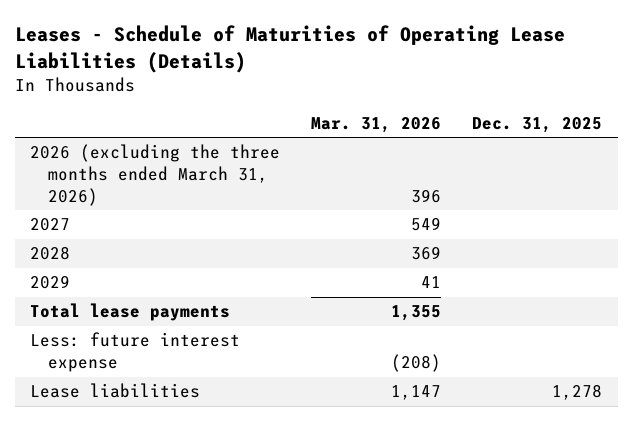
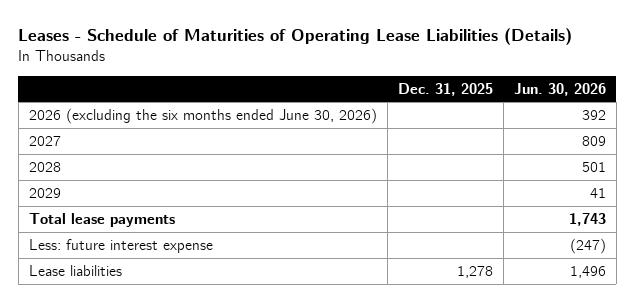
[311,116,442,133] Mar. 31, 2026 -> none
none -> [513,82,606,96] Jun. 30, 2026
[30,144,281,206] 2026 (excluding the three months ended March 31, 2026) -> [28,108,377,125] 2026 (excluding the six months ended June 30, 2026)

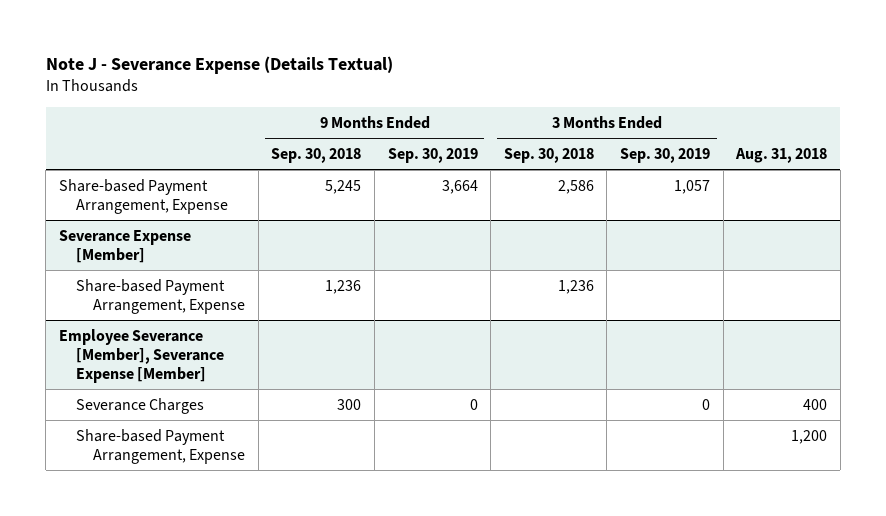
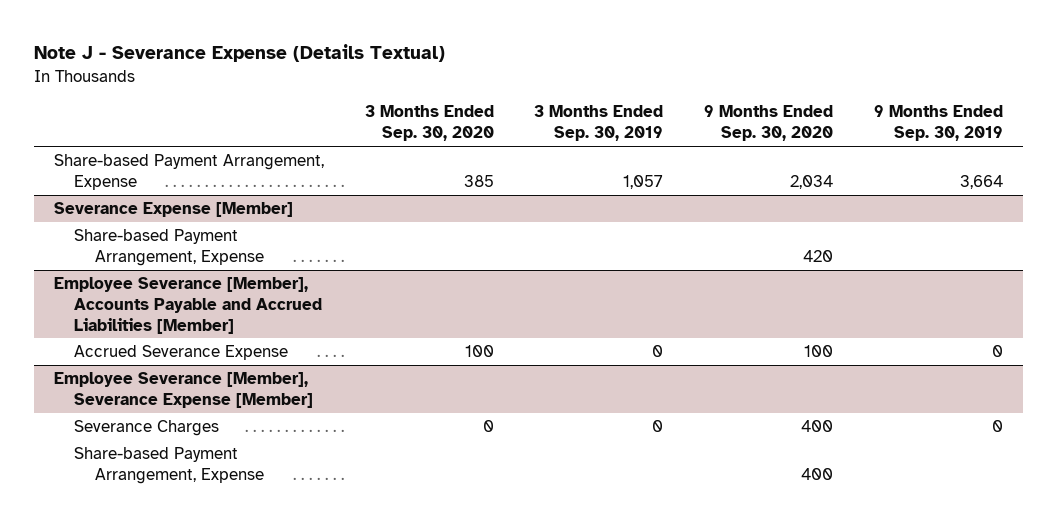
[271,147,362,163] Sep. 30, 2018 -> none
[503,147,594,163] Sep. 30, 2018 -> none
[735,147,828,163] Aug. 31, 2018 -> none
none -> [364,105,494,142] 3 Months Ended Sep. 30, 2020
none -> [703,105,833,142] 9 Months Ended Sep. 30, 2020
none -> [54,277,323,334] Employee Severance [Member], Accounts Payable and Accrued Liabilities [Member]
none -> [74,345,289,361] Accrued Severance Expense

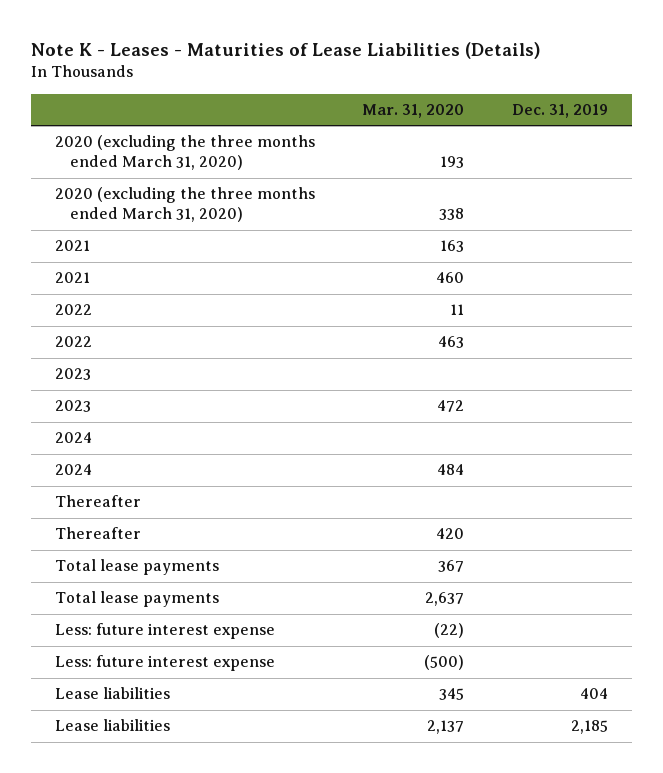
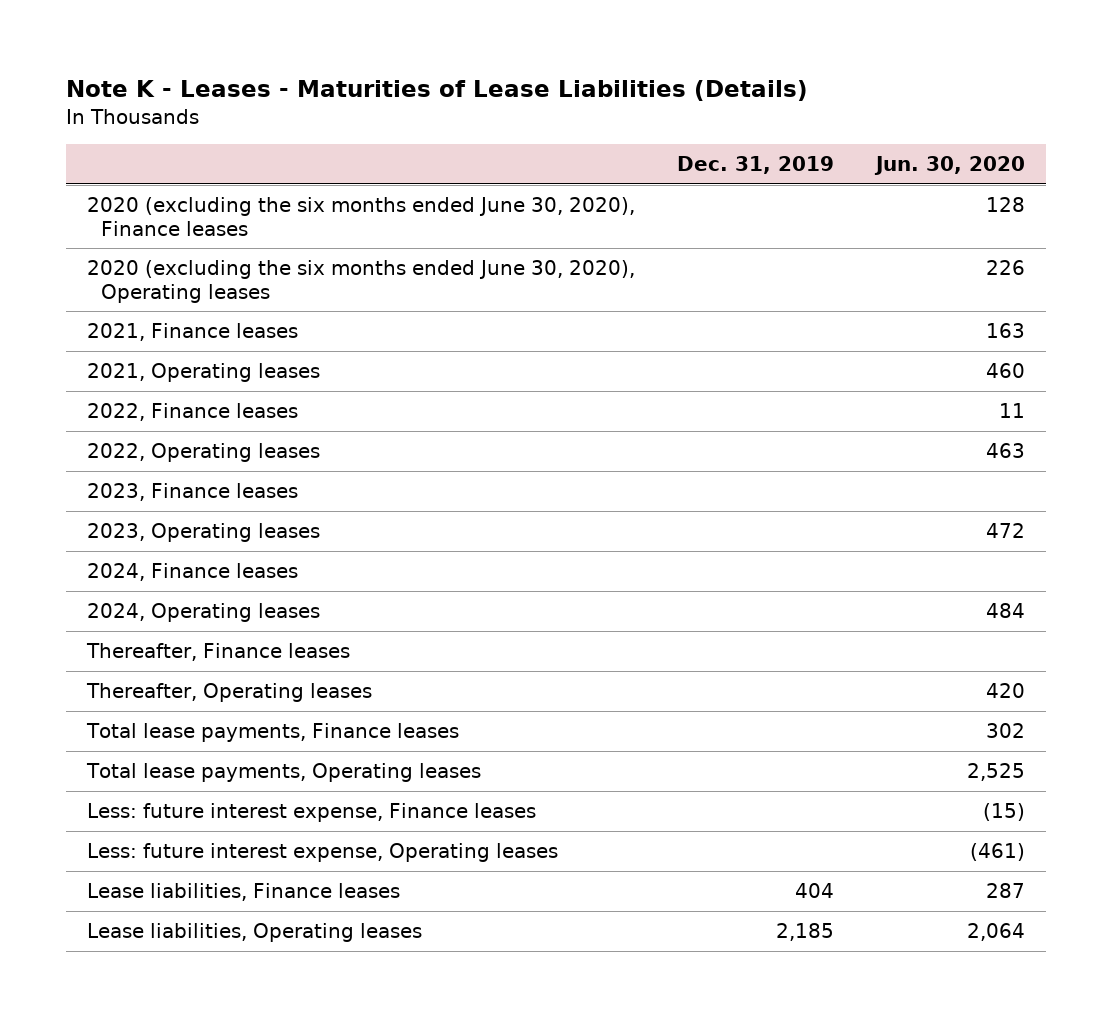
[362,103,465,118] Mar. 31, 2020 -> none
none -> [873,156,1025,176] Jun. 30, 2020
[54,432,92,444] 2024 -> none
[54,464,92,476] 2024 -> none
[54,495,141,508] Thereafter -> none
[54,527,141,540] Thereafter -> none
[54,135,315,171] 2020 (excluding the three months ended March 31, 2020) -> [86,197,635,236] 2020 (excluding the six months ended June 30, 2020), Finance leases
[54,187,315,223] 2020 (excluding the three months ended March 31, 2020) -> [86,260,635,303] 2020 (excluding the six months ended June 30, 2020), Operating leases
none -> [86,323,298,342] 2021, Finance leases
none -> [86,363,320,383] 2021, Operating leases
[54,240,90,252] 2021 -> [86,403,298,422] 2022, Finance leases
[54,272,90,284] 2021 -> [86,443,320,463] 2022, Operating leases
[54,304,92,316] 2022 -> [86,483,298,502] 2023, Finance leases
[54,336,92,348] 2022 -> [86,523,320,543] 2023, Operating leases
[54,368,91,381] 2023 -> [86,563,298,582] 2024, Finance leases
[54,400,91,413] 2023 -> [86,603,320,623] 2024, Operating leases
none -> [85,643,350,662] Thereafter, Finance leases
none -> [85,683,372,703] Thereafter, Operating leases
[54,559,219,576] Total lease payments -> [85,723,459,743] Total lease payments, Finance leases
[54,591,219,608] Total lease payments -> [85,763,481,783] Total lease payments, Operating leases
[54,623,275,640] Less: future interest expense -> [86,803,536,823] Less: future interest expense, Finance leases
[54,655,275,672] Less: future interest expense -> [86,843,558,863] Less: future interest expense, Operating leases
[54,687,170,700] Lease liabilities -> [86,883,400,902] Lease liabilities, Finance leases
[54,719,170,732] Lease liabilities -> [86,923,422,943] Lease liabilities, Operating leases

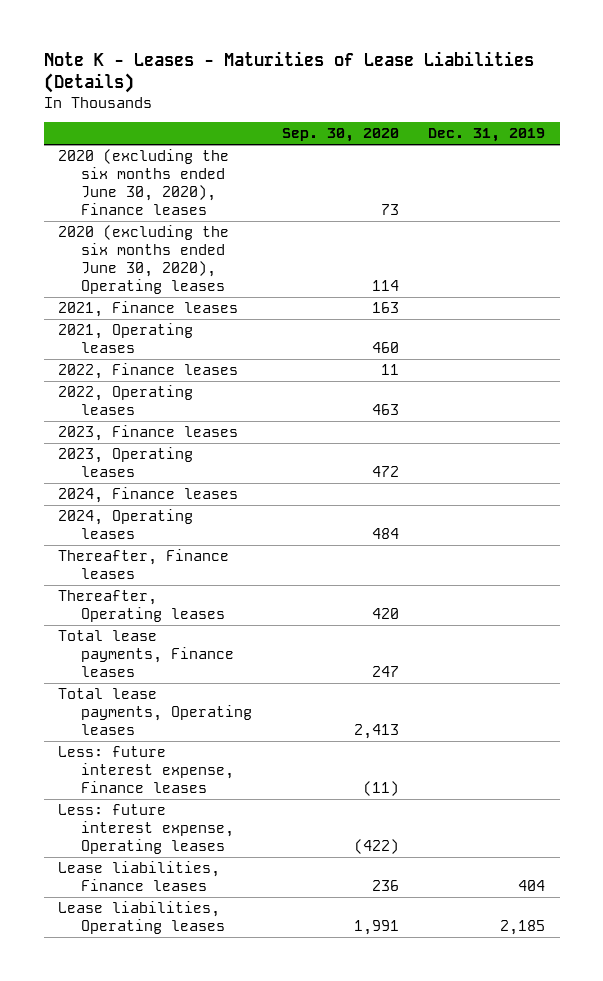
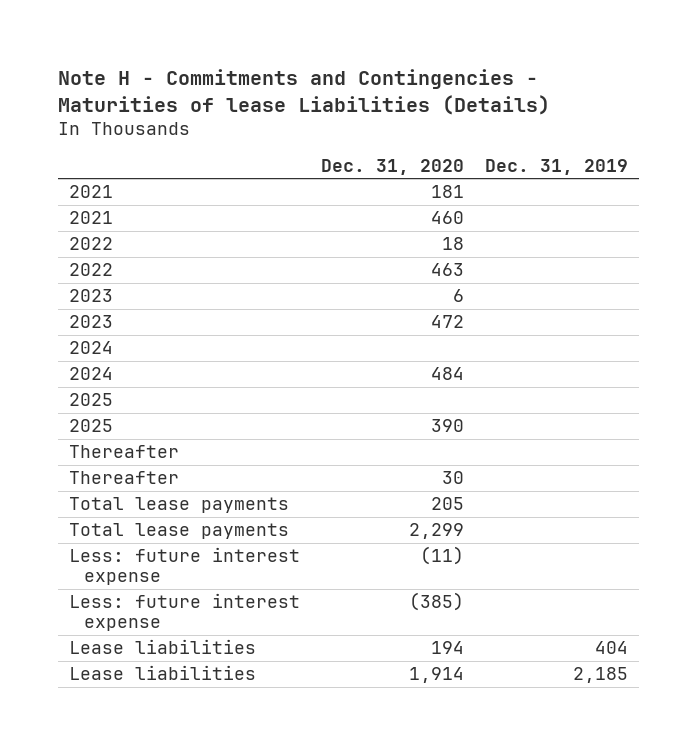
[43,50,534,94] Note K - Leases - Maturities of Lease Liabilities (Details) -> [57,68,550,115] Note H - Commitments and Contingencies - Maturities of lease Liabilities (Details)
[281,128,399,143] Sep. 30, 2020 -> none
none -> [320,158,464,175] Dec. 31, 2020
[58,149,230,215] 2020 (excluding the six months ended June 30, 2020), Finance leases -> none
[58,225,230,294] 2020 (excluding the six months ended June 30, 2020), Operating leases -> none
[58,549,230,580] Thereafter, Finance leases -> none
[58,590,226,623] Thereafter, Operating leases -> none
[58,301,239,318] 2021, Finance leases -> [68,185,113,199] 2021
[58,323,194,354] 2021, Operating leases -> [68,211,113,225] 2021
[58,363,239,380] 2022, Finance leases -> [68,237,113,251] 2022
[58,385,194,416] 2022, Operating leases -> [68,263,113,277] 2022
[58,425,239,442] 2023, Finance leases -> [68,289,113,303] 2023
[58,447,194,478] 2023, Operating leases -> [68,315,113,329] 2023
[58,487,239,504] 2024, Finance leases -> [68,341,113,355] 2024
[58,509,194,540] 2024, Operating leases -> [68,367,113,381] 2024
none -> [68,393,113,407] 2025
none -> [68,419,113,433] 2025
none -> [68,445,179,459] Thereafter
none -> [68,471,179,485] Thereafter
[58,630,235,677] Total lease payments, Finance leases -> [68,497,289,514] Total lease payments
[58,688,253,735] Total lease payments, Operating leases -> [68,523,289,540] Total lease payments
[58,746,235,793] Less: future interest expense, Finance leases -> [68,547,300,586] Less: future interest expense
[58,804,235,854] Less: future interest expense, Operating leases -> [68,593,300,632] Less: future interest expense
[58,861,221,892] Lease liabilities, Finance leases -> [68,639,256,655] Lease liabilities
[58,901,226,935] Lease liabilities, Operating leases -> [68,665,256,681] Lease liabilities

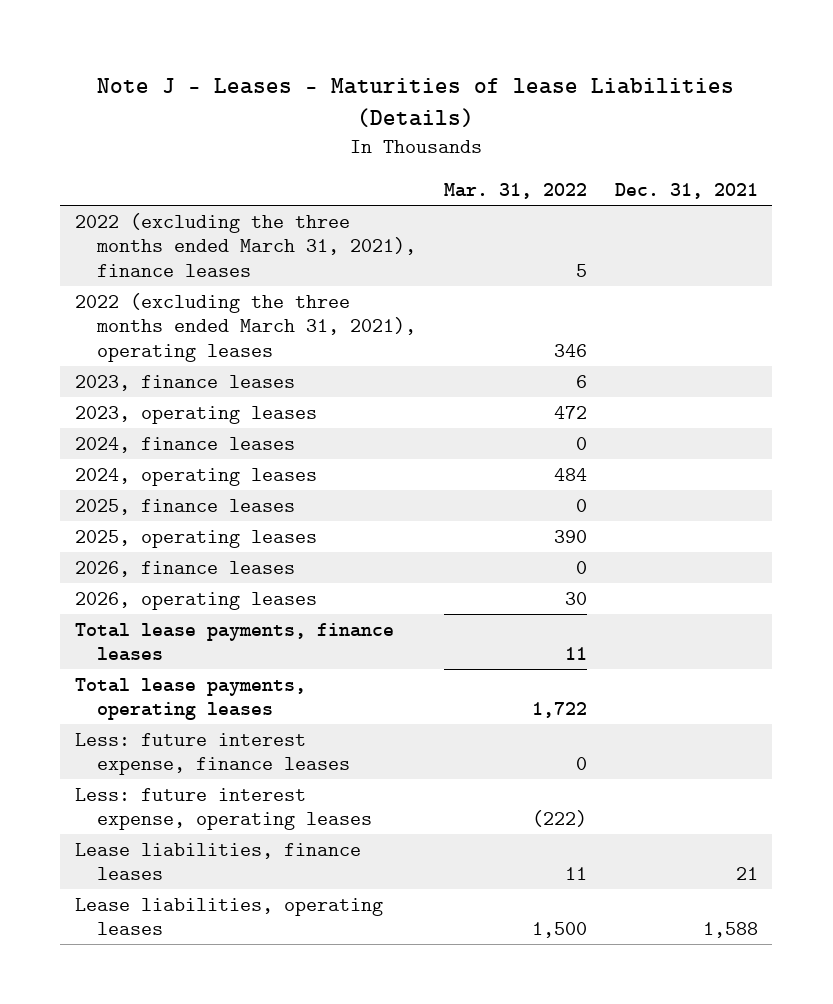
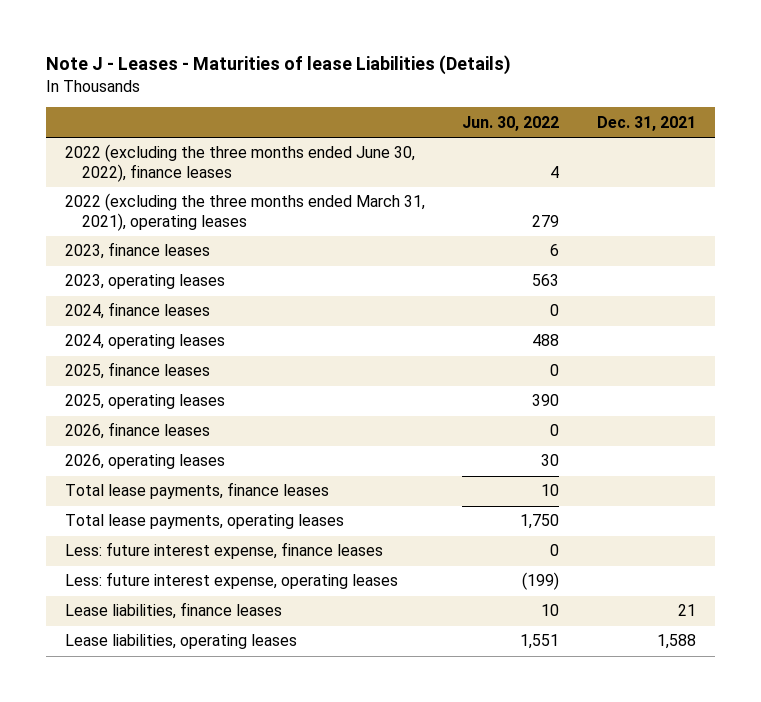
[444,182,588,199] Mar. 31, 2022 -> none
none -> [462,115,560,131] Jun. 30, 2022
[74,212,417,277] 2022 (excluding the three months ended March 31, 2021), finance leases -> [64,144,415,183] 2022 (excluding the three months ended June 30, 2022), finance leases

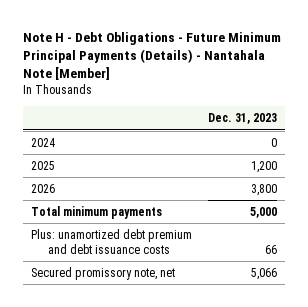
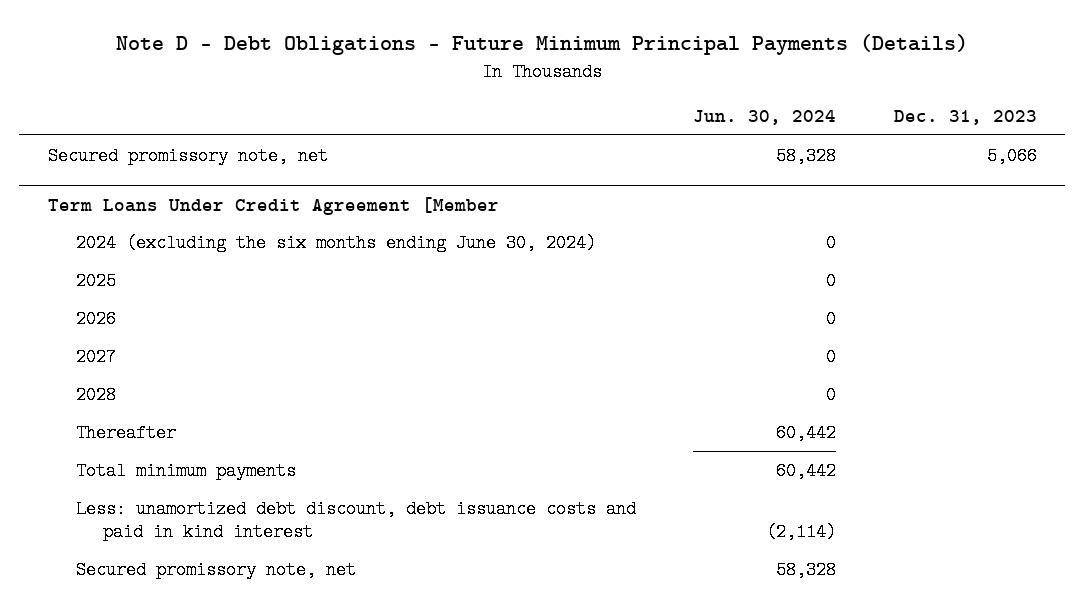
[23,31,282,81] Note H - Debt Obligations - Future Minimum Principal Payments (Details) - Nantahala Note [Member] -> [116,34,969,56] Note D - Debt Obligations - Future Minimum Principal Payments (Details)
none -> [693,110,837,126] Jun. 30, 2024
[31,137,56,147] 2024 -> none
[31,160,56,170] 2025 -> none
[31,183,56,193] 2026 -> none
[31,205,163,219] Total minimum payments -> none
[31,228,193,254] Plus: unamortized debt premium and debt issuance costs -> none
none -> [47,196,499,215] Term Loans Under Credit Agreement [Member
none -> [75,233,596,252] 2024 (excluding the six months ending June 30, 2024)
none -> [75,271,116,290] 2025
none -> [75,309,116,328] 2026
none -> [75,347,116,366] 2027
none -> [75,385,116,404] 2028
none -> [75,423,176,442] Thereafter
none -> [75,461,296,480] Total minimum payments
none -> [75,499,636,542] Less: unamortized debt discount, debt issuance costs and paid in kind interest
none -> [75,560,356,579] Secured promissory note, net

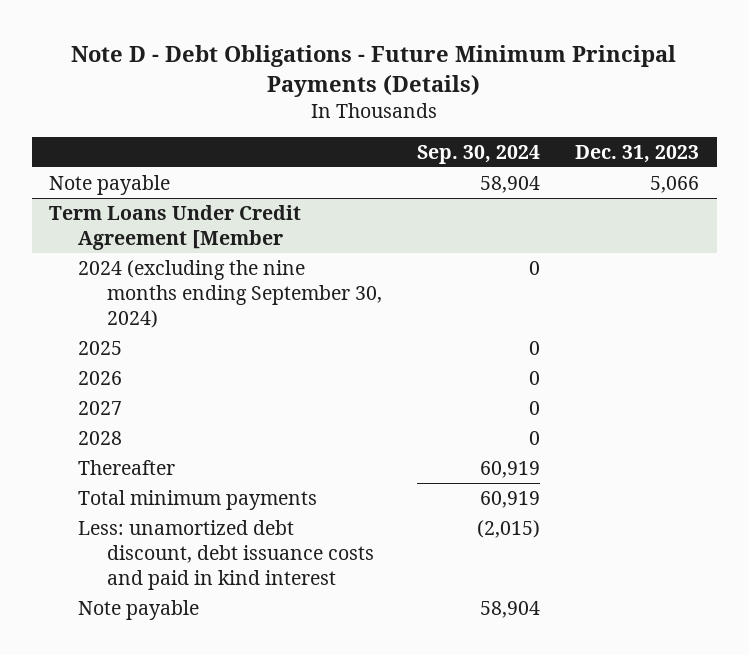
[693,110,837,126] Jun. 30, 2024 -> none
none -> [417,144,541,164] Sep. 30, 2024
[47,146,328,165] Secured promissory note, net -> [49,174,171,195] Note payable
[75,233,596,252] 2024 (excluding the six months ending June 30, 2024) -> [78,259,383,328] 2024 (excluding the nine months ending September 30, 2024)
[75,560,356,579] Secured promissory note, net -> [78,599,200,620] Note payable

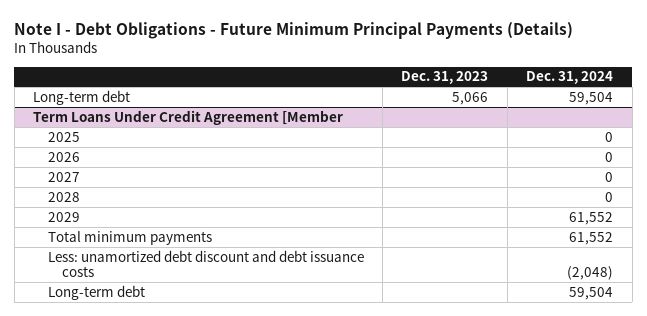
[71,44,677,97] Note D - Debt Obligations - Future Minimum Principal Payments (Details) -> [14,22,574,40] Note I - Debt Obligations - Future Minimum Principal Payments (Details)
[417,144,541,164] Sep. 30, 2024 -> none
none -> [526,71,614,85] Dec. 31, 2024
[49,174,171,195] Note payable -> [33,89,131,105] Long-term debt
[78,259,383,328] 2024 (excluding the nine months ending September 30, 2024) -> none
[78,459,176,475] Thereafter -> none
none -> [47,211,80,222] 2029
[78,519,375,590] Less: unamortized debt discount, debt issuance costs and paid in kind interest -> [47,249,364,278] Less: unamortized debt discount and debt issuance costs
[78,599,200,620] Note payable -> [47,284,145,300] Long-term debt

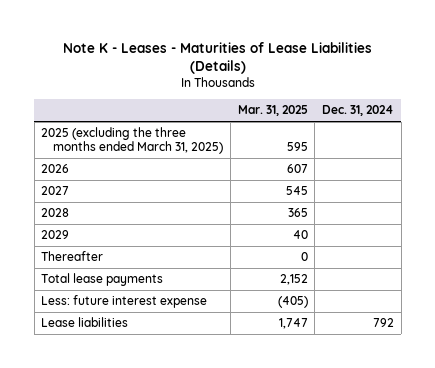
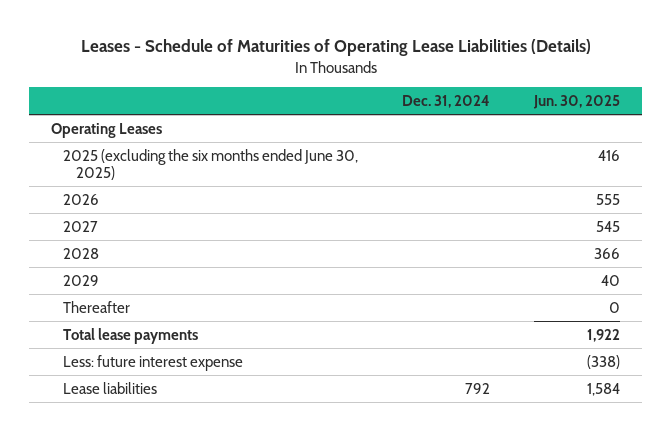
[62,41,372,75] Note K - Leases - Maturities of Lease Liabilities (Details) -> [80,39,591,57] Leases - Schedule of Maturities of Operating Lease Liabilities (Details)
[237,105,308,117] Mar. 31, 2025 -> none
none -> [533,94,621,109] Jun. 30, 2025
none -> [51,122,163,138] Operating Leases
[41,127,224,155] 2025 (excluding the three months ended March 31, 2025) -> [63,148,359,180] 2025 (excluding the six months ended June 30, 2025)

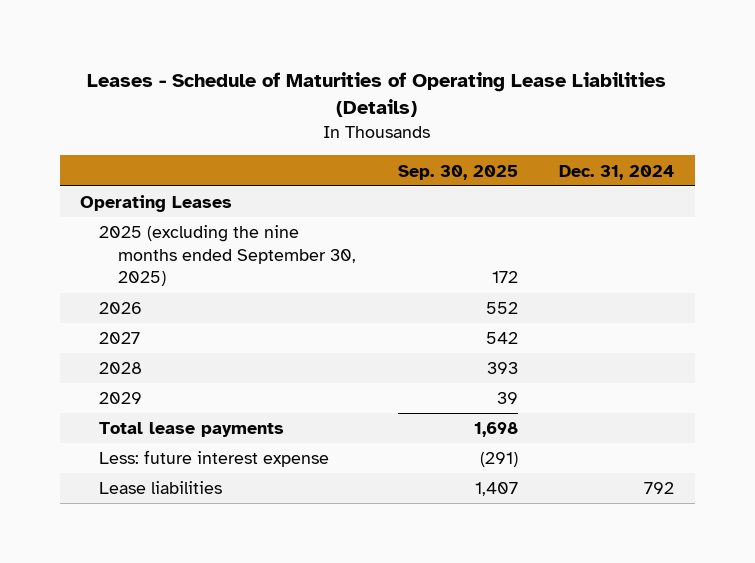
[533,94,621,109] Jun. 30, 2025 -> none
none -> [397,164,518,180] Sep. 30, 2025
[63,148,359,180] 2025 (excluding the six months ended June 30, 2025) -> [99,225,357,287] 2025 (excluding the nine months ended September 30, 2025)
[63,300,131,313] Thereafter -> none

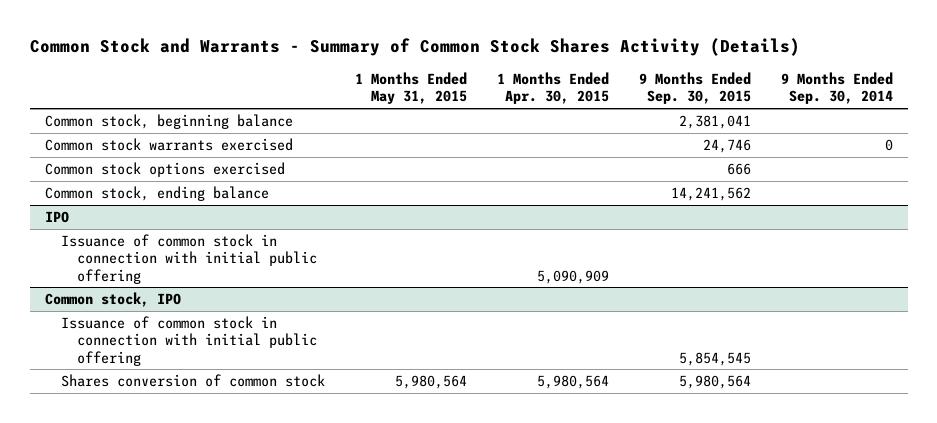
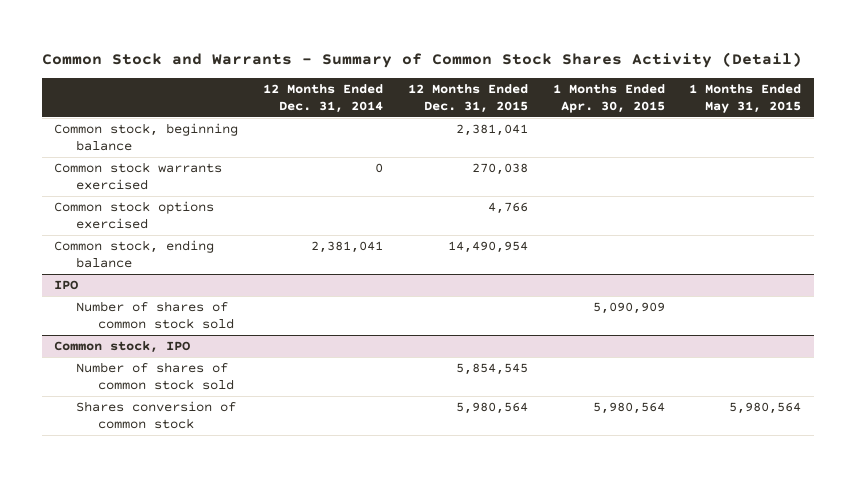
[29,38,800,57] Common Stock and Warrants - Summary of Common Stock Shares Activity (Details) -> [41,51,802,68] Common Stock and Warrants - Summary of Common Stock Shares Activity (Detail)
[638,72,751,105] 9 Months Ended Sep. 30, 2015 -> none
[780,72,893,105] 9 Months Ended Sep. 30, 2014 -> none
none -> [262,84,383,113] 12 Months Ended Dec. 31, 2014
none -> [407,84,528,113] 12 Months Ended Dec. 31, 2015
[60,234,318,284] Issuance of common stock in connection with initial public offering -> [75,301,234,329] Number of shares of common stock sold
[60,316,318,366] Issuance of common stock in connection with initial public offering -> [75,362,234,390] Number of shares of common stock sold

